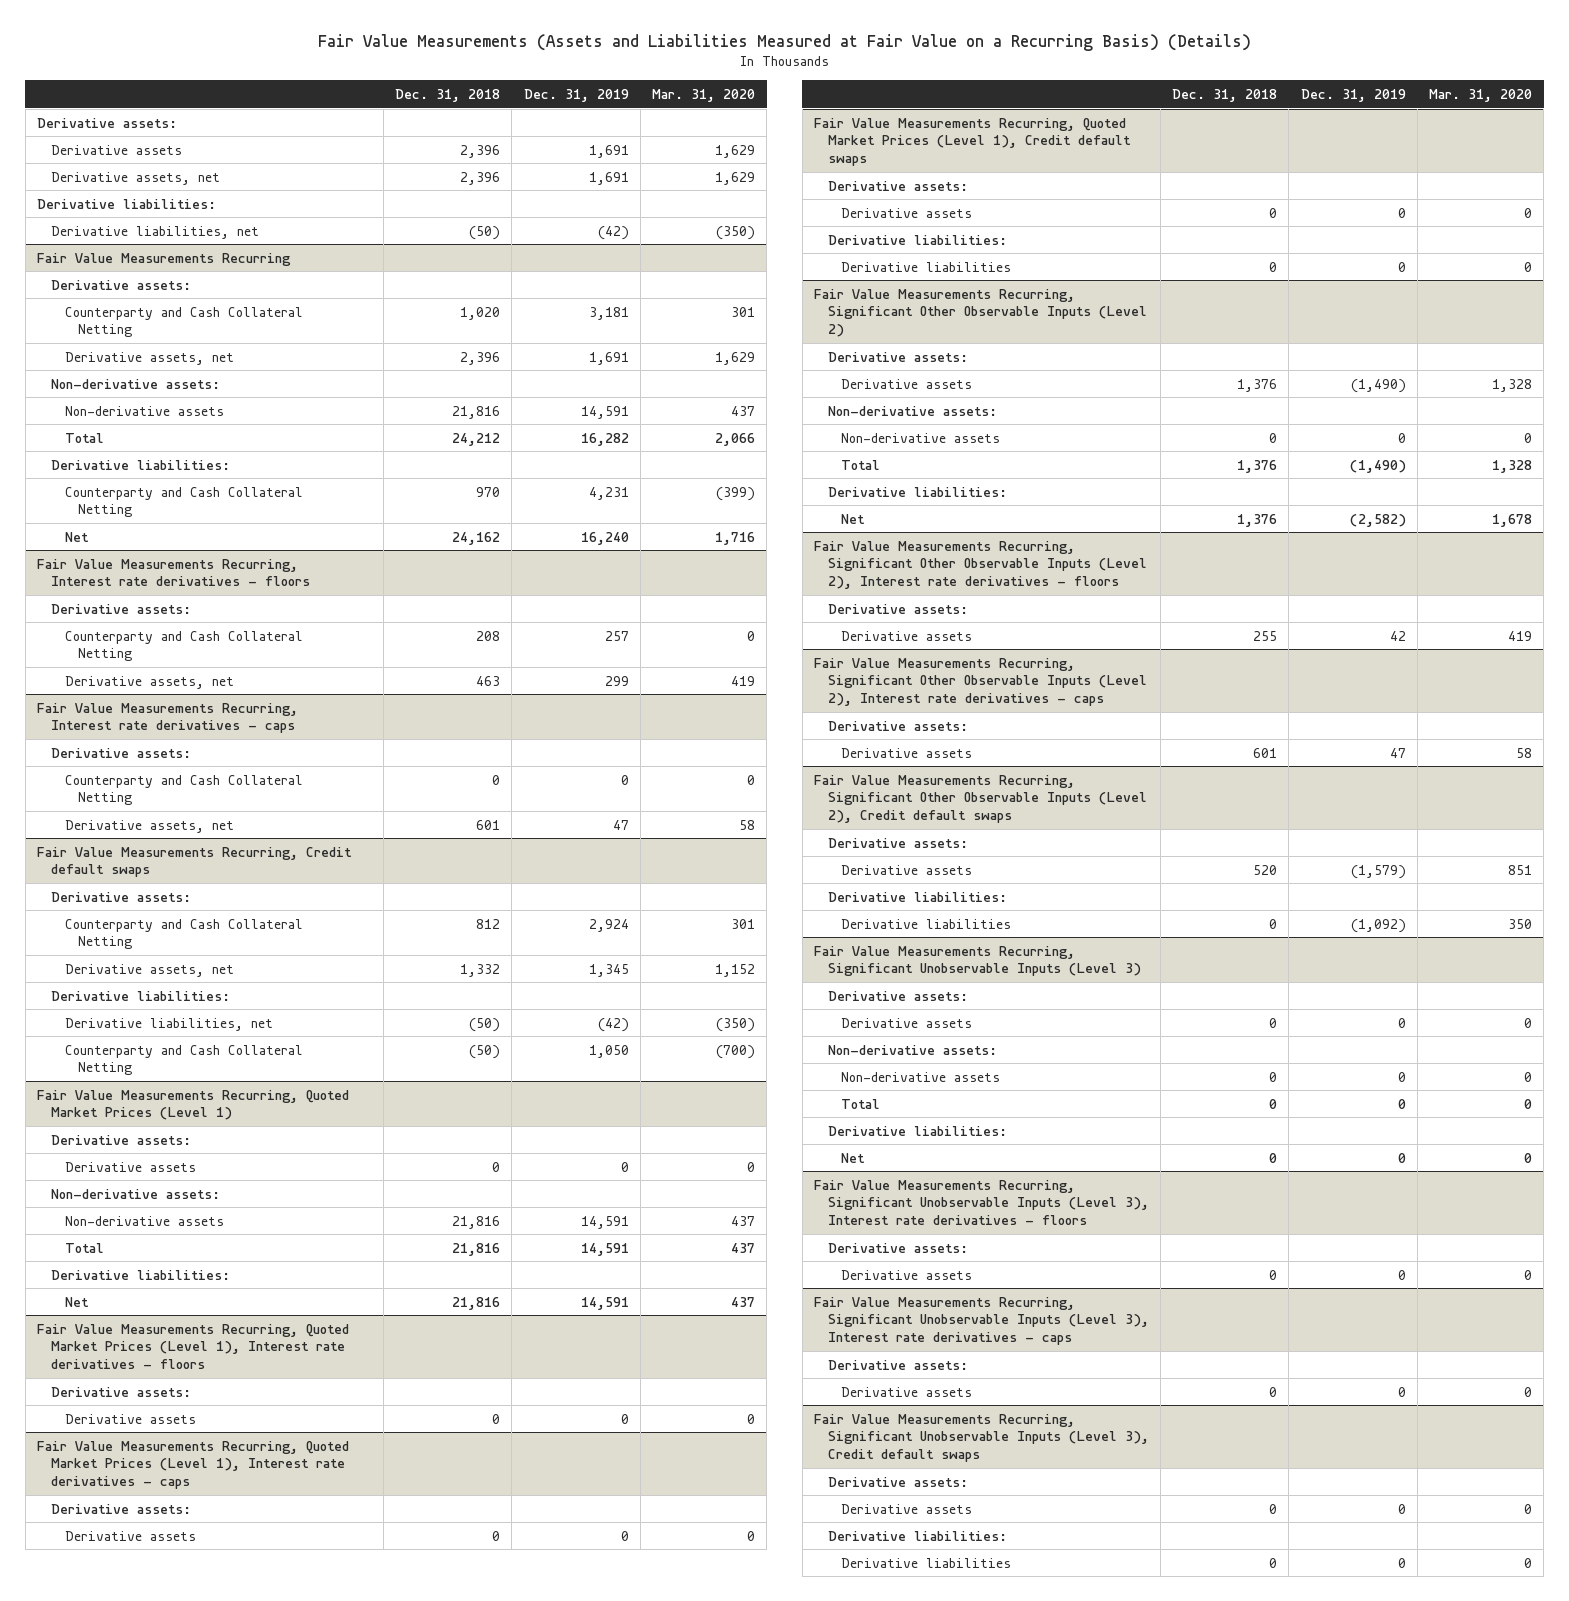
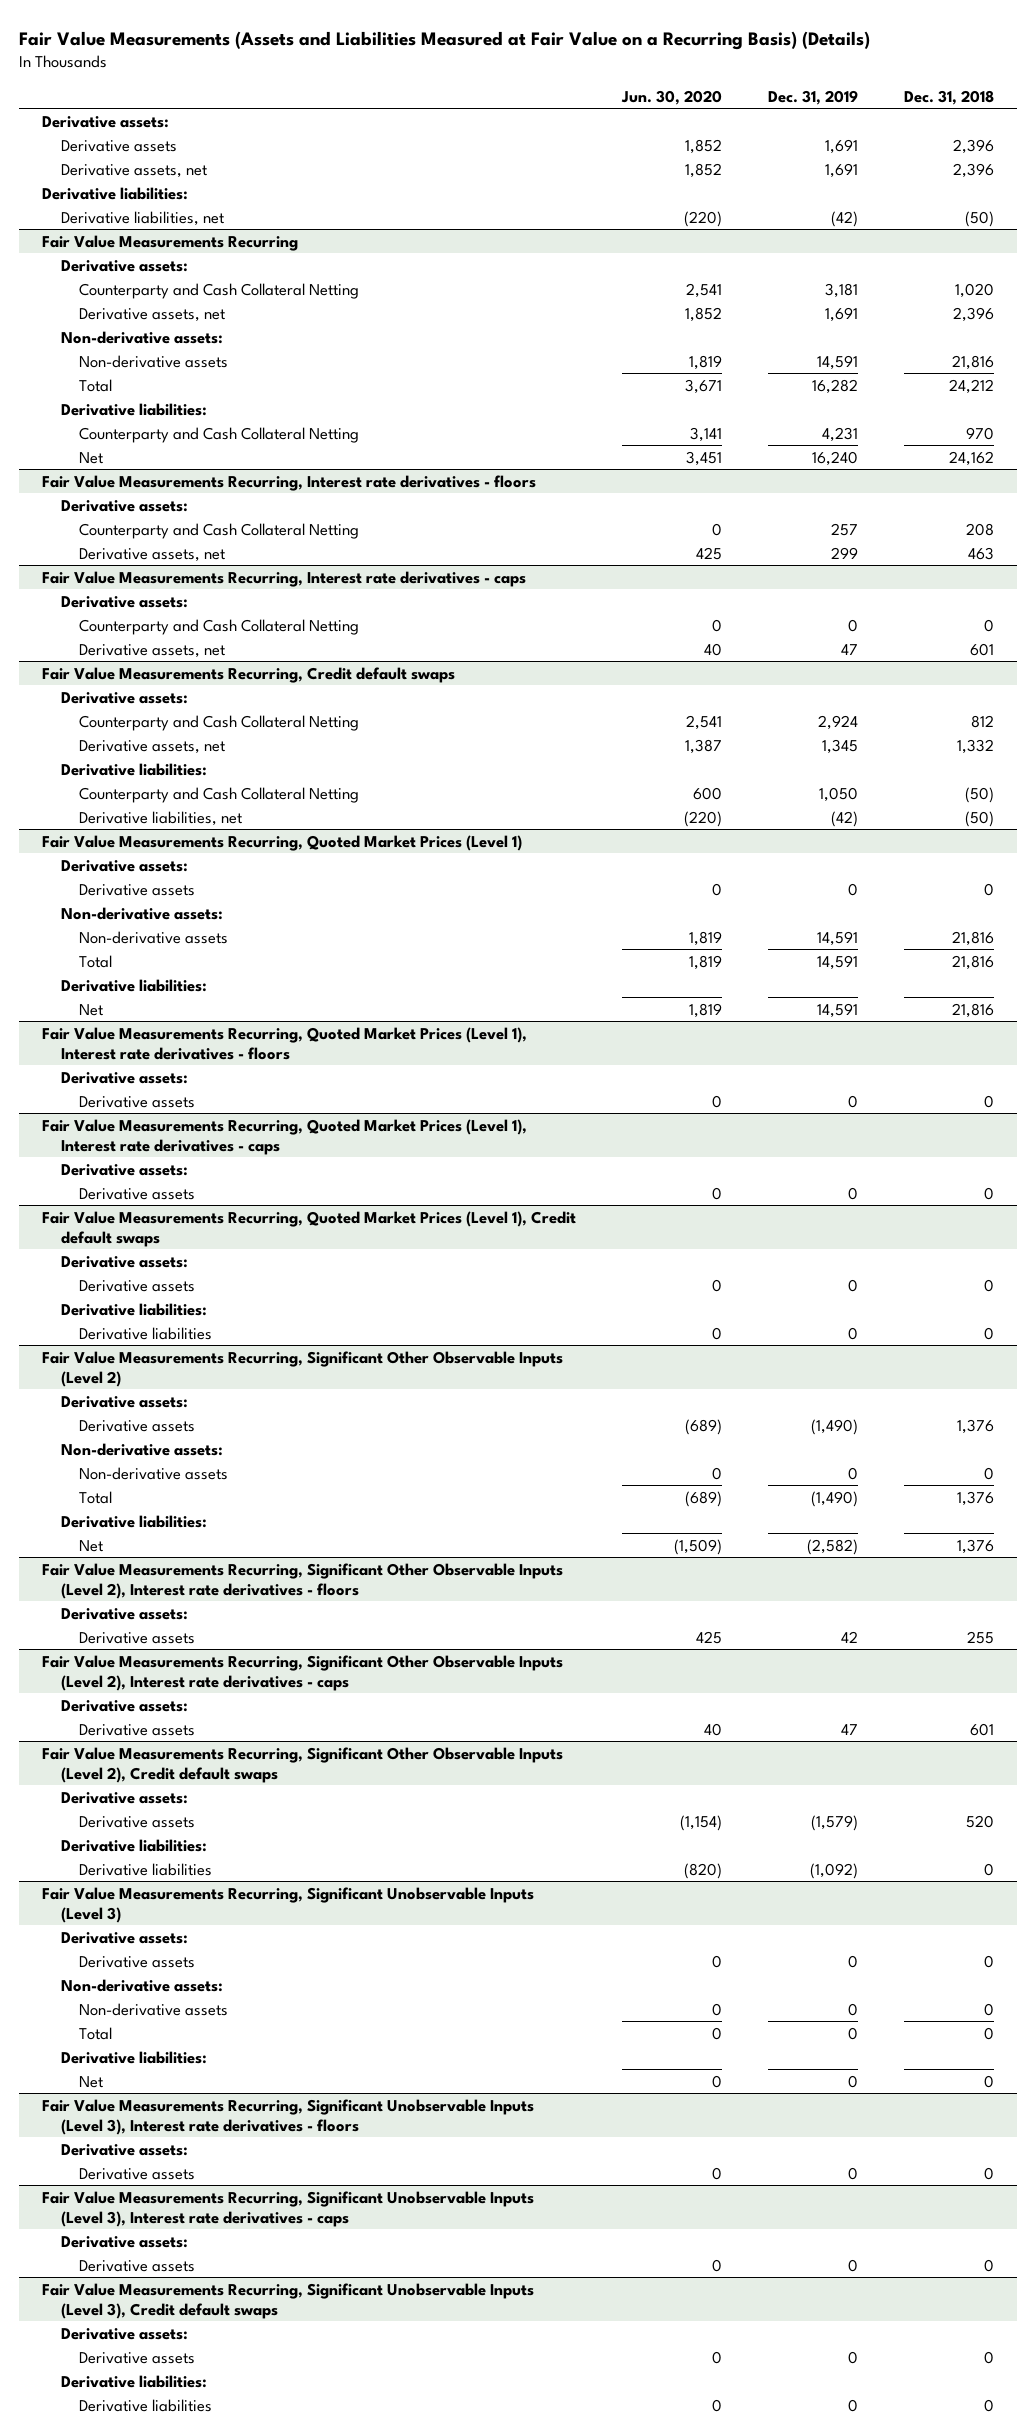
[652,89,756,103] Mar. 31, 2020 -> none
none -> [620,89,722,105] Jun. 30, 2020
[64,1017,273,1031] Derivative liabilities, net -> [79,810,243,826] Derivative liabilities, net

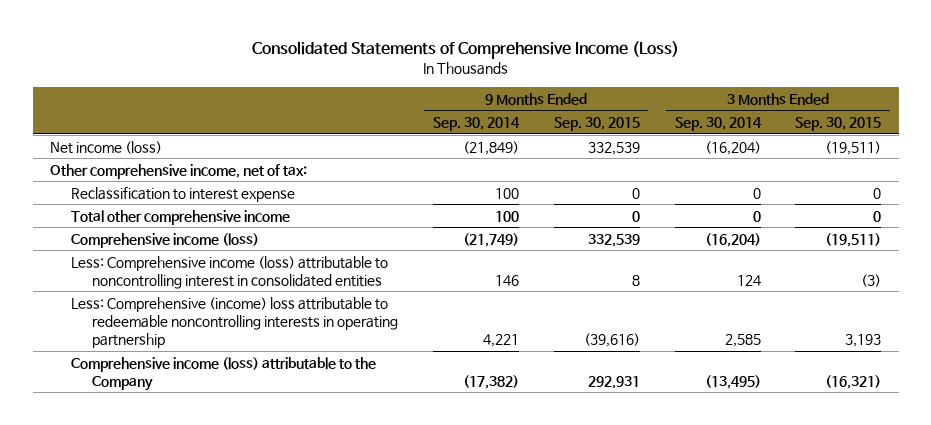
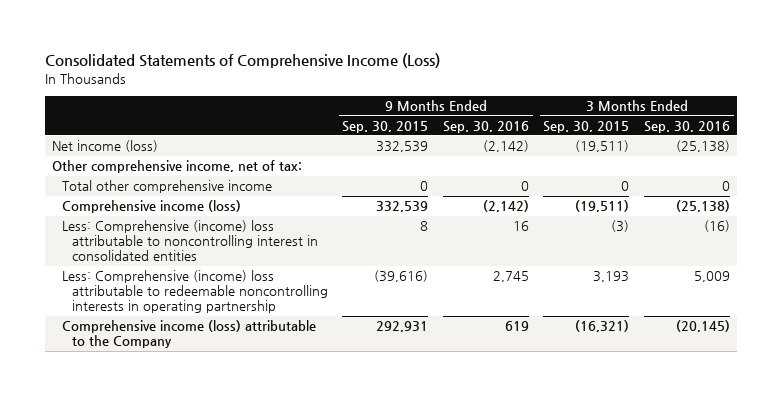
[432,117,520,132] Sep. 30, 2014 -> none
[674,117,762,132] Sep. 30, 2014 -> none
none -> [442,120,529,133] Sep. 30, 2016
none -> [643,120,730,133] Sep. 30, 2016
[71,185,296,202] Reclassification to interest expense -> none
[71,255,389,289] Less: Comprehensive income (loss) attributable to noncontrolling interest in consolidated entities -> [62,220,318,262] Less: Comprehensive (income) loss attributable to noncontrolling interest in consolidated entities

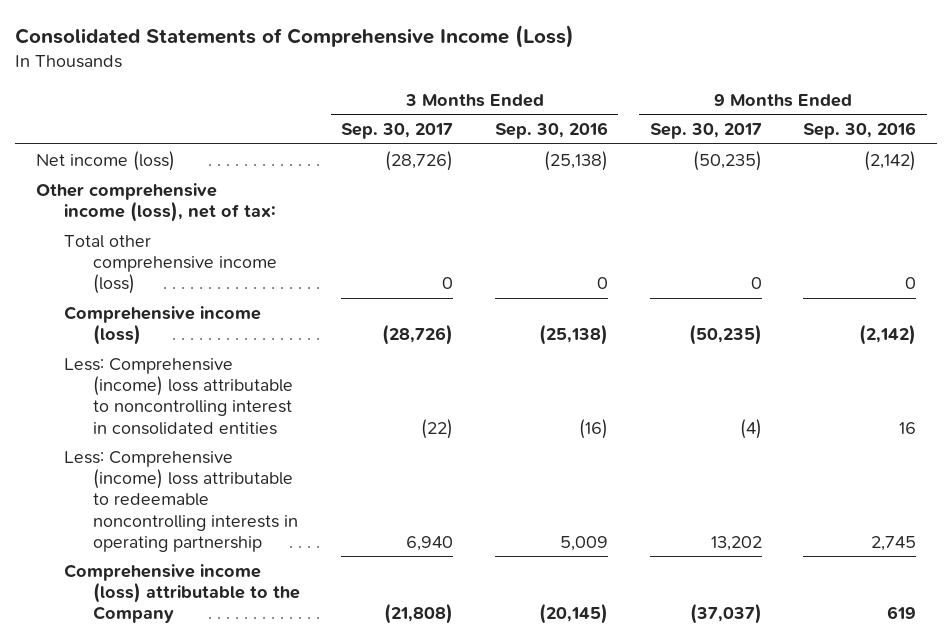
[342,120,429,133] Sep. 30, 2015 -> none
[543,120,630,133] Sep. 30, 2015 -> none
none -> [341,123,454,140] Sep. 30, 2017
none -> [649,123,762,140] Sep. 30, 2017
[52,160,303,174] Other comprehensive income, net of tax: -> [35,182,277,223] Other comprehensive income (loss), net of tax:
[62,180,273,194] Total other comprehensive income -> [64,234,277,295] Total other comprehensive income (loss)

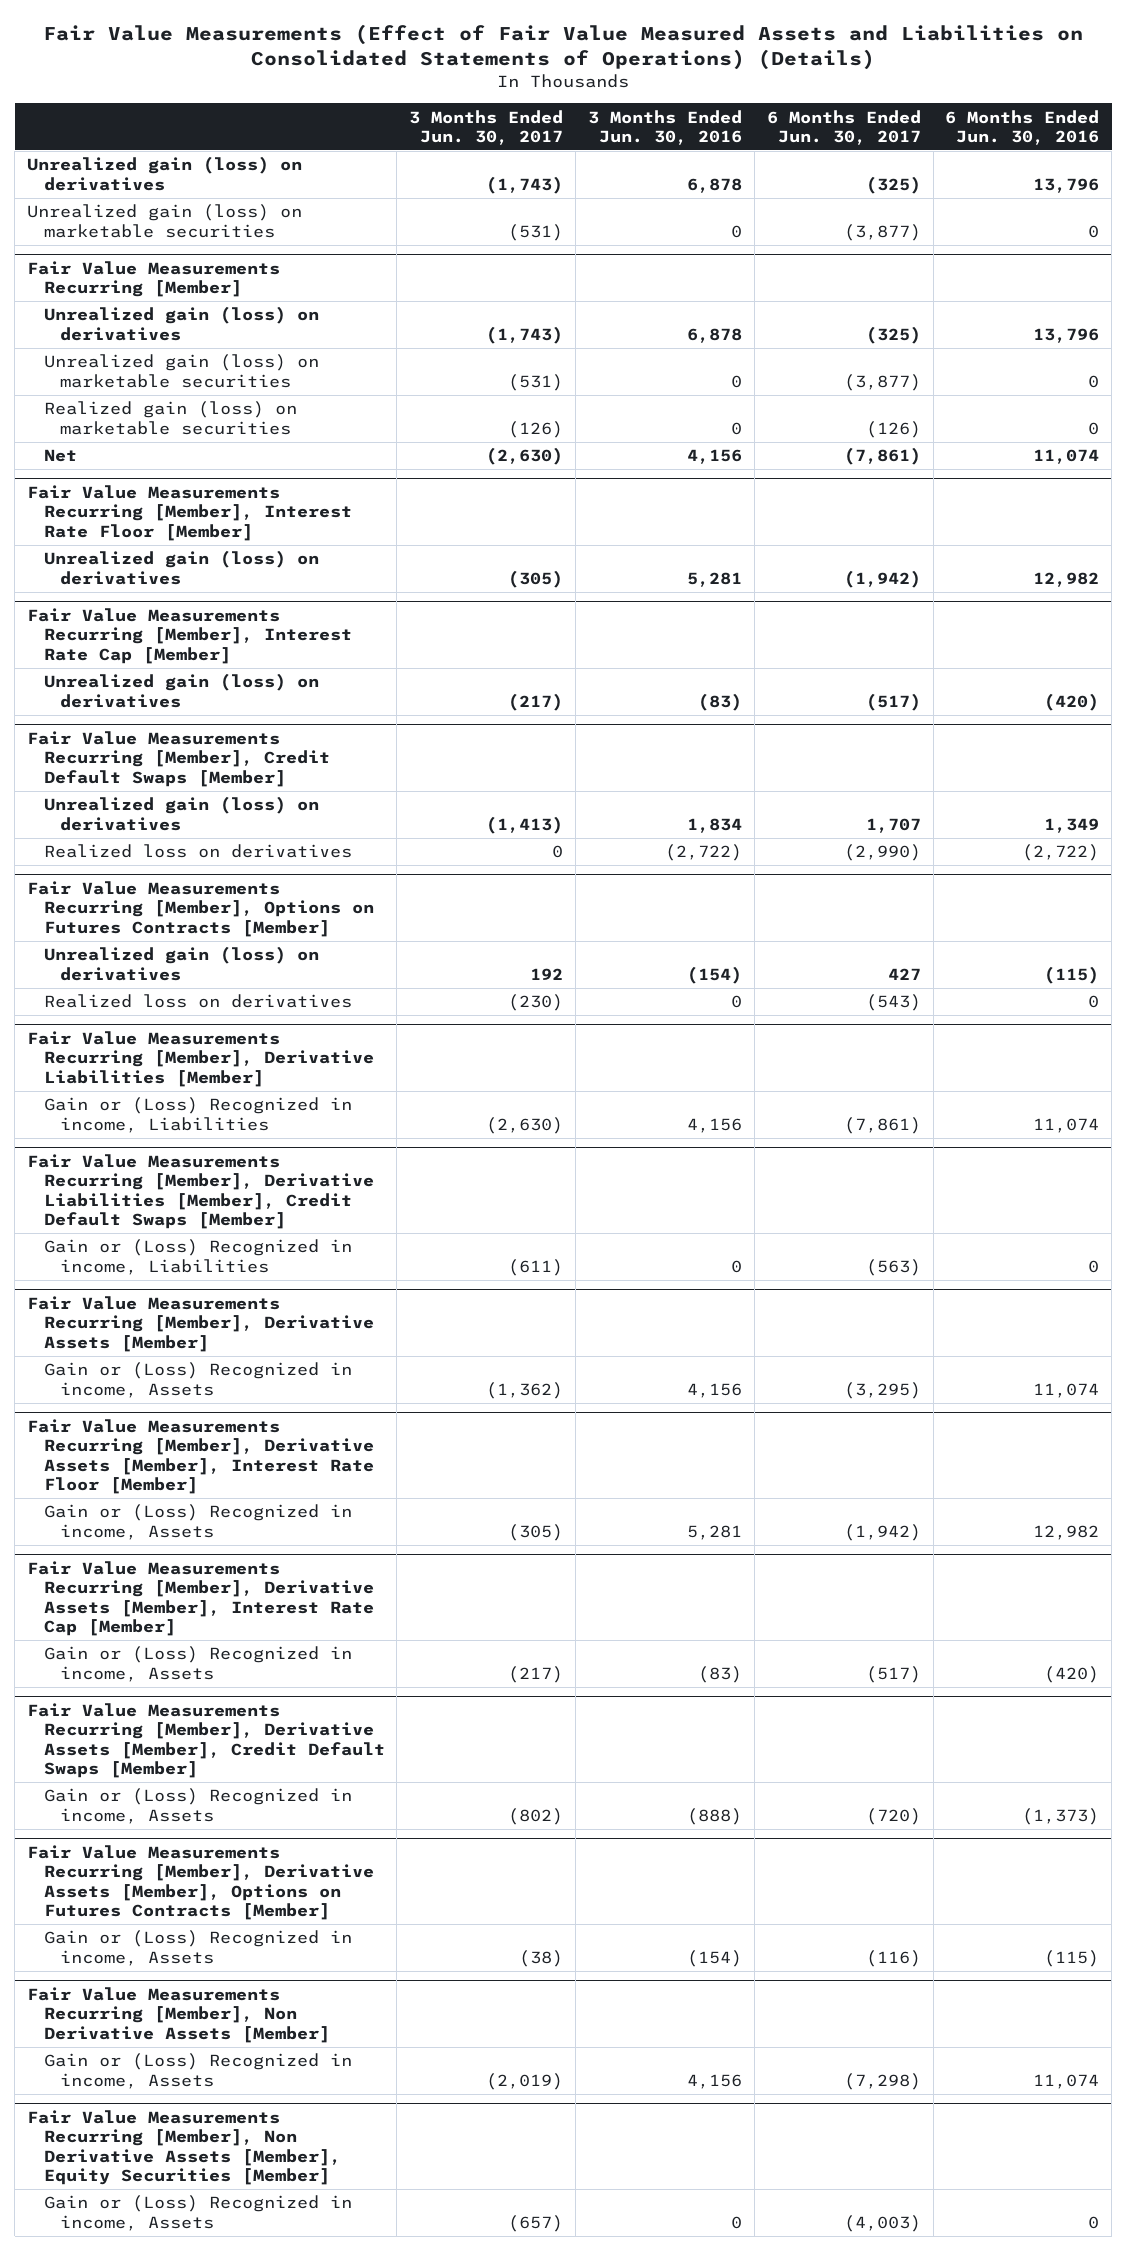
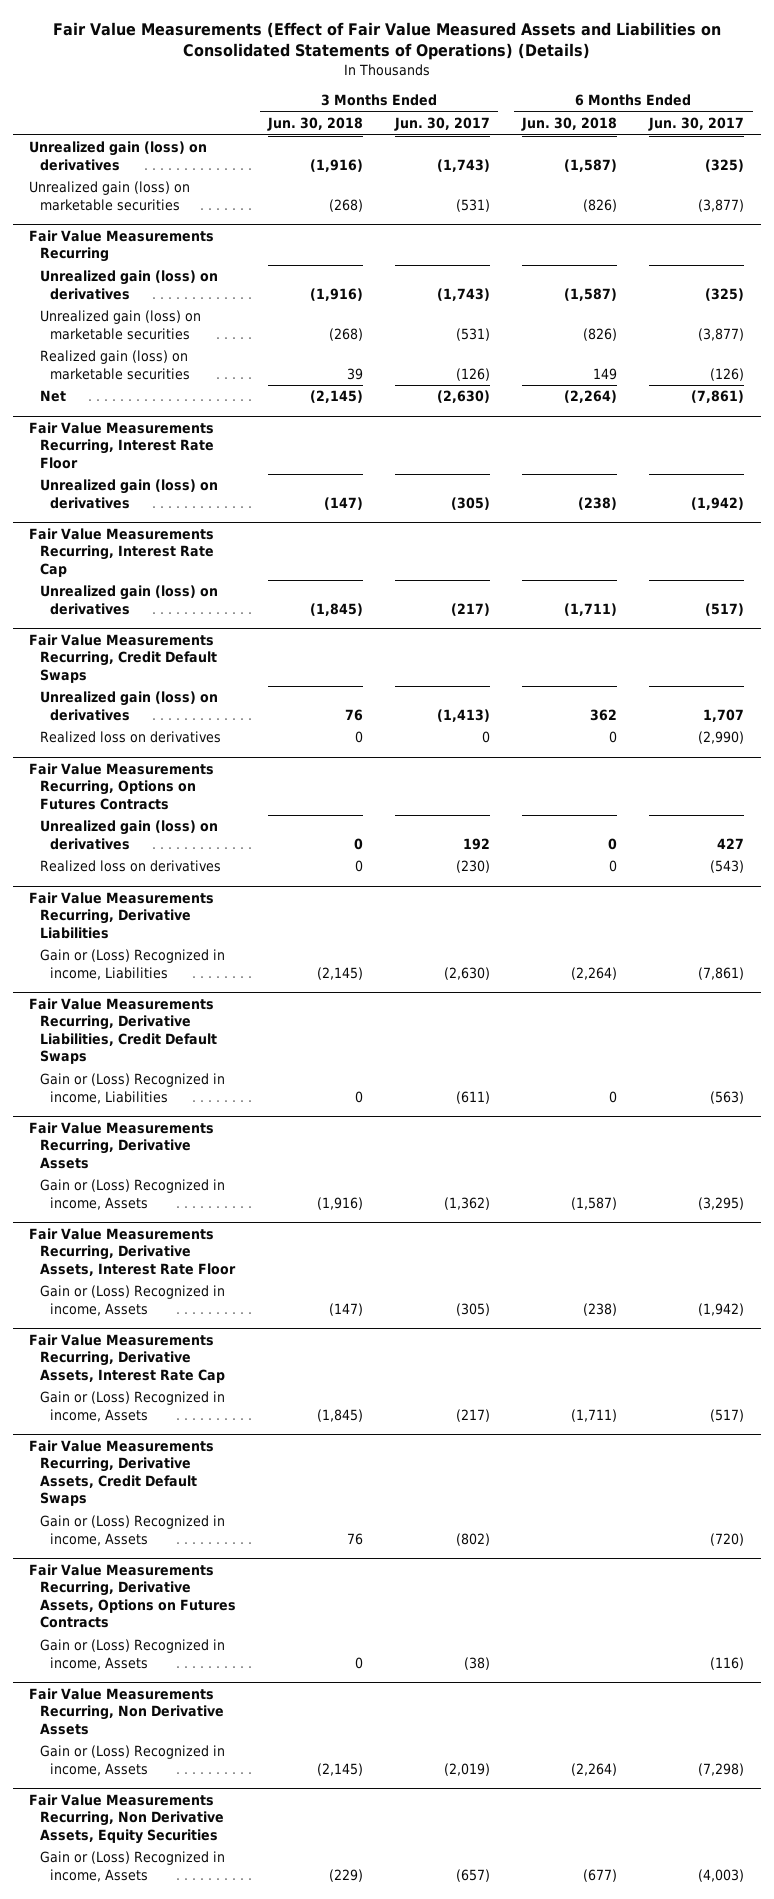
[588,109,743,145] 3 Months Ended Jun. 30, 2016 -> none
[945,109,1100,145] 6 Months Ended Jun. 30, 2016 -> none
none -> [266,117,363,132] Jun. 30, 2018
none -> [521,117,618,132] Jun. 30, 2018
[27,261,281,298] Fair Value Measurements Recurring [Member] -> [29,230,215,263] Fair Value Measurements Recurring
[27,485,352,541] Fair Value Measurements Recurring [Member], Interest Rate Floor [Member] -> [29,422,215,469] Fair Value Measurements Recurring, Interest Rate Floor
[27,608,352,664] Fair Value Measurements Recurring [Member], Interest Rate Cap [Member] -> [29,528,215,577] Fair Value Measurements Recurring, Interest Rate Cap
[27,731,330,787] Fair Value Measurements Recurring [Member], Credit Default Swaps [Member] -> [29,634,217,683] Fair Value Measurements Recurring, Credit Default Swaps
[27,881,374,937] Fair Value Measurements Recurring [Member], Options on Futures Contracts [Member] -> [29,763,215,810] Fair Value Measurements Recurring, Options on Futures Contracts
[27,1031,374,1087] Fair Value Measurements Recurring [Member], Derivative Liabilities [Member] -> [29,892,215,939] Fair Value Measurements Recurring, Derivative Liabilities
[27,1154,374,1229] Fair Value Measurements Recurring [Member], Derivative Liabilities [Member], Credit Default Swaps [Member] -> [29,998,217,1065] Fair Value Measurements Recurring, Derivative Liabilities, Credit Default Swaps
[27,1296,374,1352] Fair Value Measurements Recurring [Member], Derivative Assets [Member] -> [29,1122,215,1169] Fair Value Measurements Recurring, Derivative Assets
[27,1419,374,1494] Fair Value Measurements Recurring [Member], Derivative Assets [Member], Interest Rate Floor [Member] -> [29,1228,236,1276] Fair Value Measurements Recurring, Derivative Assets, Interest Rate Floor
[27,1561,374,1636] Fair Value Measurements Recurring [Member], Derivative Assets [Member], Interest Rate Cap [Member] -> [29,1334,225,1383] Fair Value Measurements Recurring, Derivative Assets, Interest Rate Cap
[27,1703,385,1778] Fair Value Measurements Recurring [Member], Derivative Assets [Member], Credit Default Swaps [Member] -> [29,1440,215,1507] Fair Value Measurements Recurring, Derivative Assets, Credit Default Swaps
[27,1845,374,1920] Fair Value Measurements Recurring [Member], Derivative Assets [Member], Options on Futures Contracts [Member] -> [29,1564,236,1629] Fair Value Measurements Recurring, Derivative Assets, Options on Futures Contracts
[27,1987,330,2043] Fair Value Measurements Recurring [Member], Non Derivative Assets [Member] -> [29,1688,224,1735] Fair Value Measurements Recurring, Non Derivative Assets
[27,2110,341,2185] Fair Value Measurements Recurring [Member], Non Derivative Assets [Member], Equity Securities [Member] -> [29,1794,224,1844] Fair Value Measurements Recurring, Non Derivative Assets, Equity Securities

